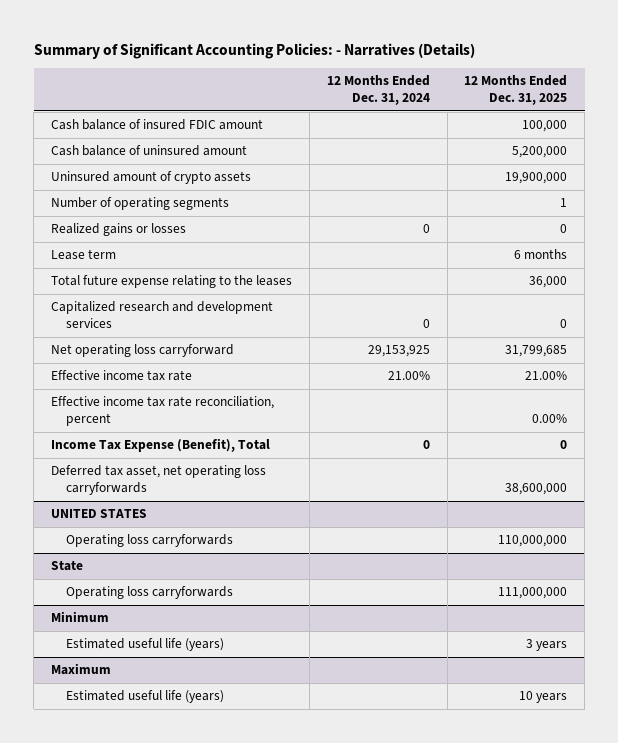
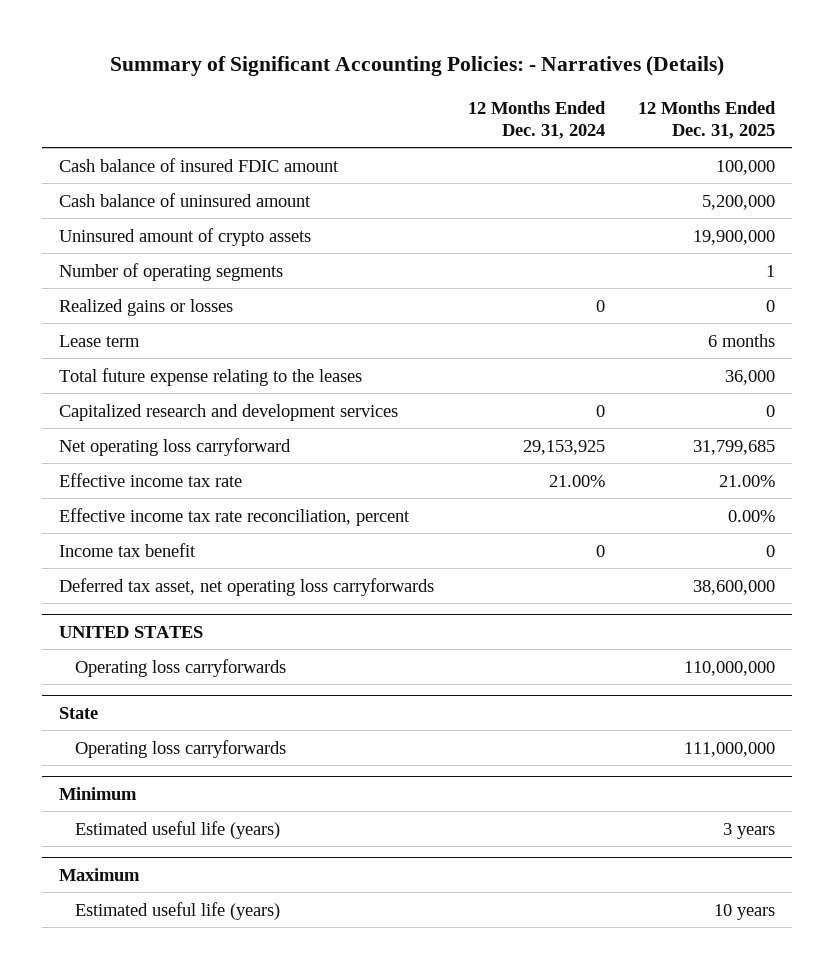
[50,438,270,453] Income Tax Expense (Benefit), Total -> [59,542,197,557] Income tax benefit

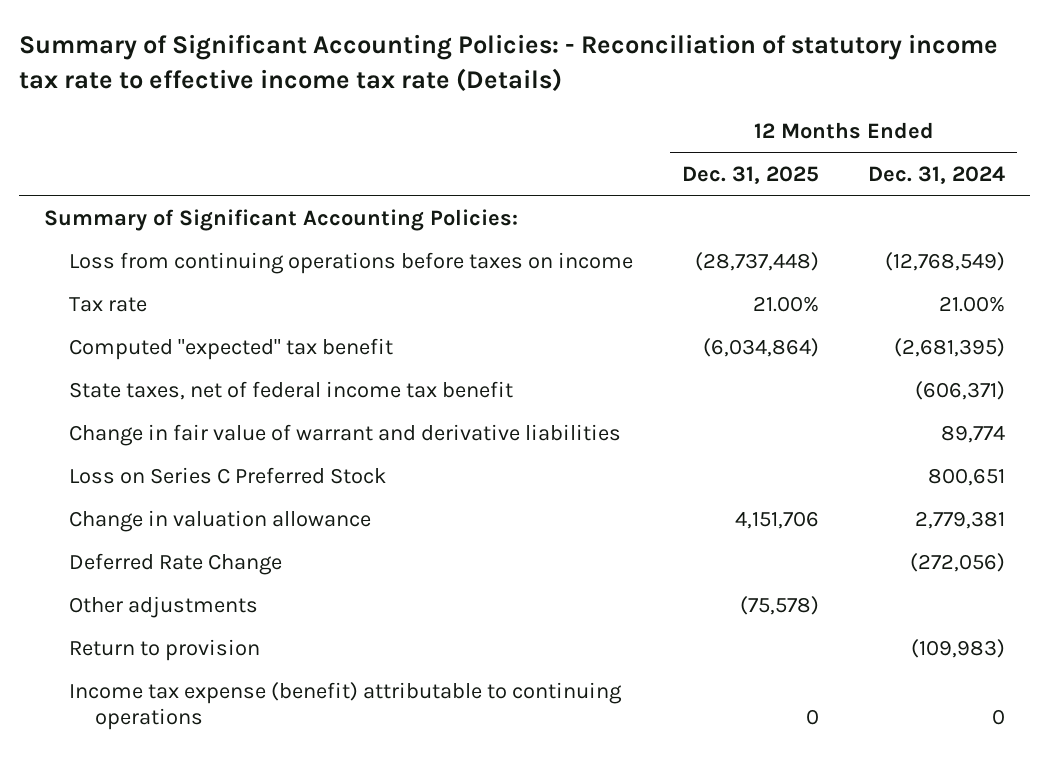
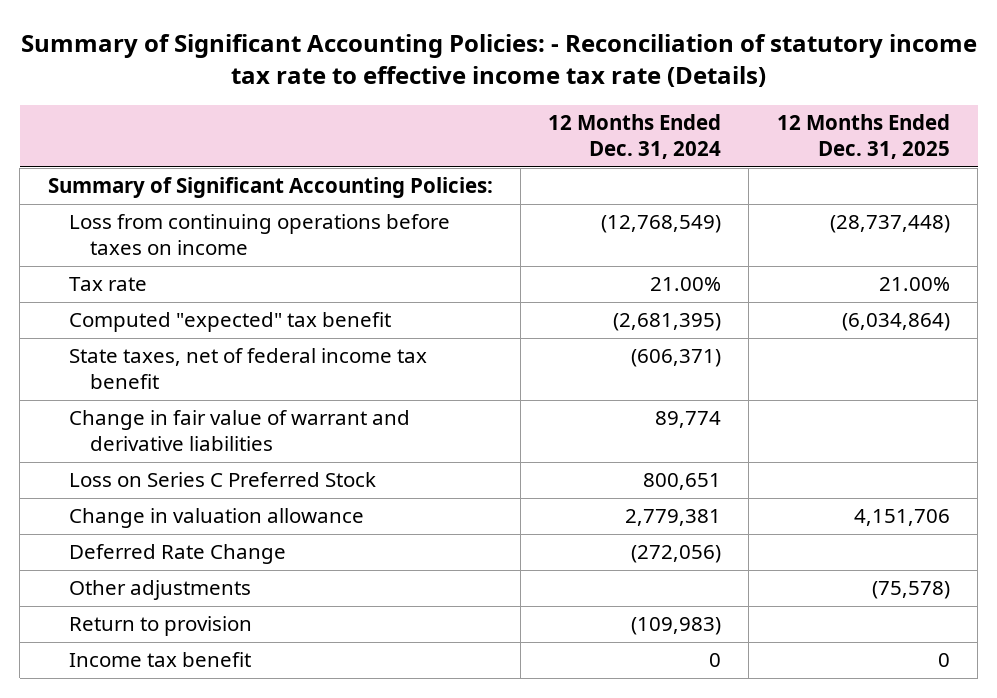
[69,682,623,730] Income tax expense (benefit) attributable to continuing operations -> [68,652,251,668] Income tax benefit

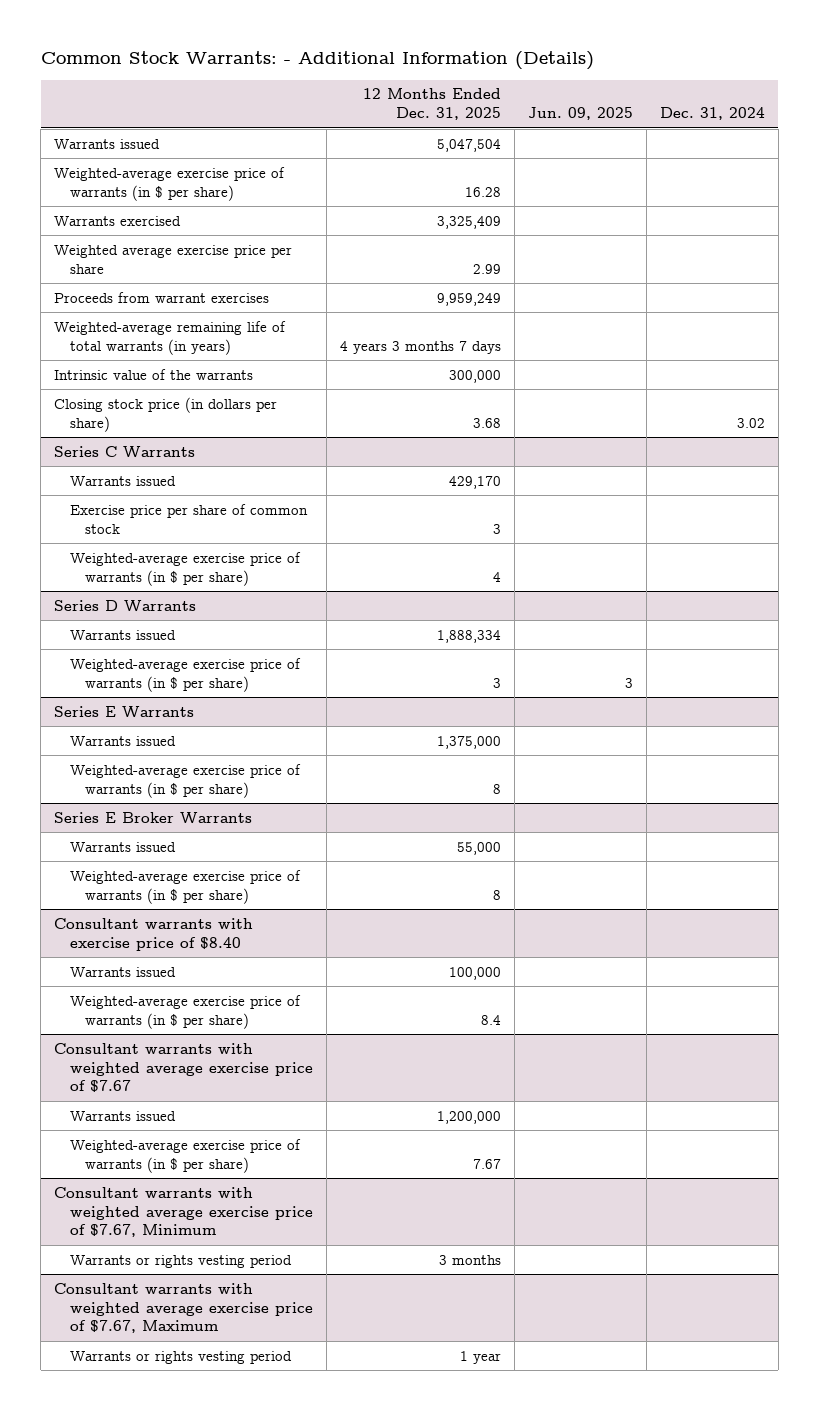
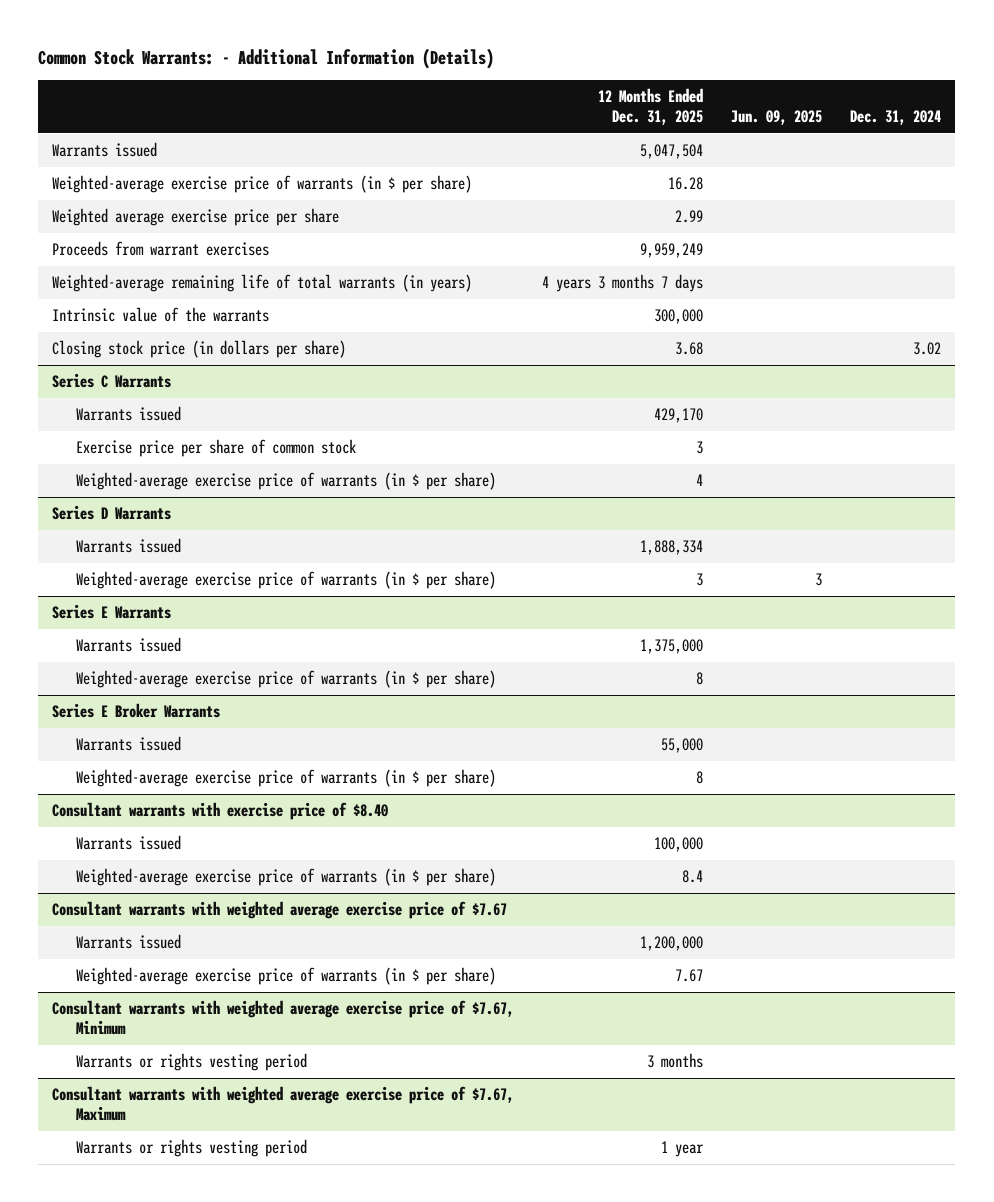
[54,215,182,226] Warrants exercised -> none

